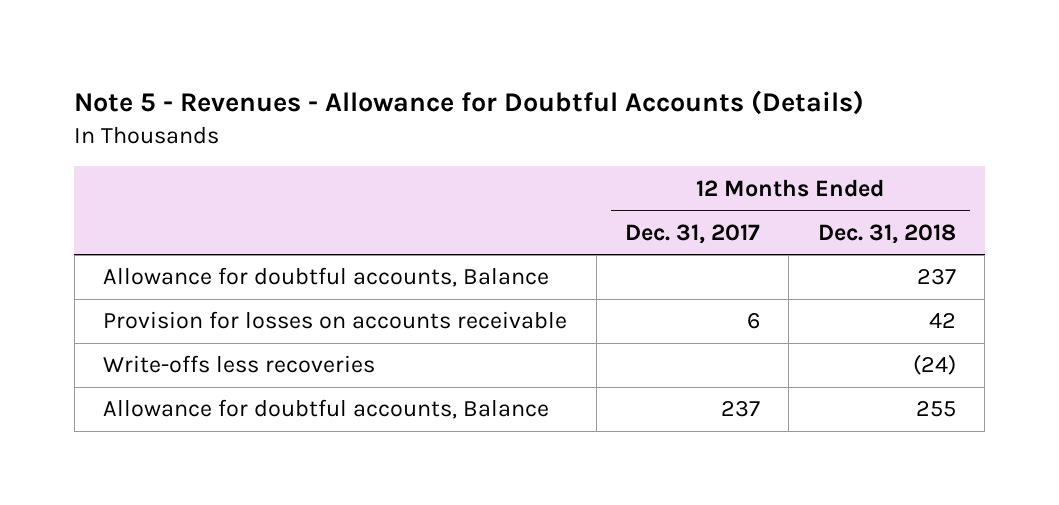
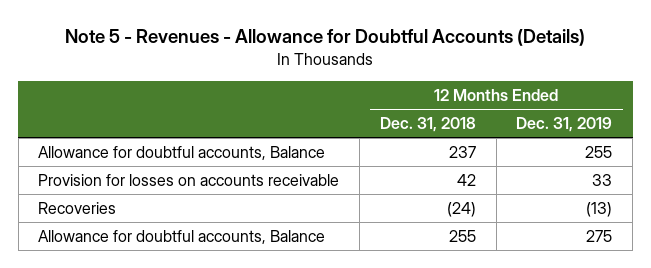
[625,223,761,244] Dec. 31, 2017 -> none
none -> [516,117,613,133] Dec. 31, 2019
[103,355,376,374] Write-offs less recoveries -> none
none -> [38,201,117,214] Recoveries

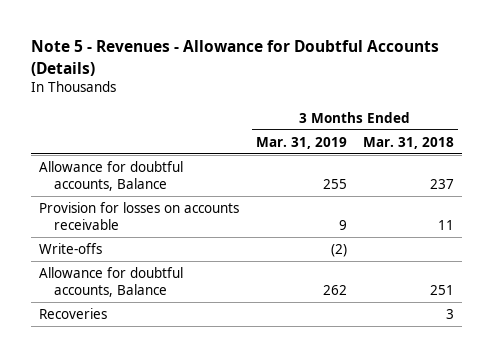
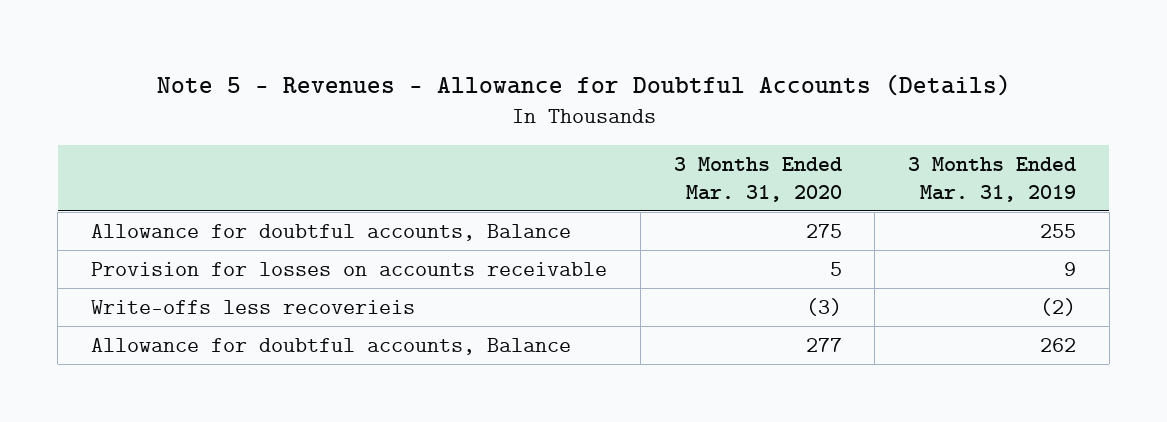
[362,136,454,149] Mar. 31, 2018 -> none
none -> [673,156,842,202] 3 Months Ended Mar. 31, 2020
[39,242,103,254] Write-offs -> [91,299,416,314] Write-offs less recoverieis
[39,307,108,319] Recoveries -> none

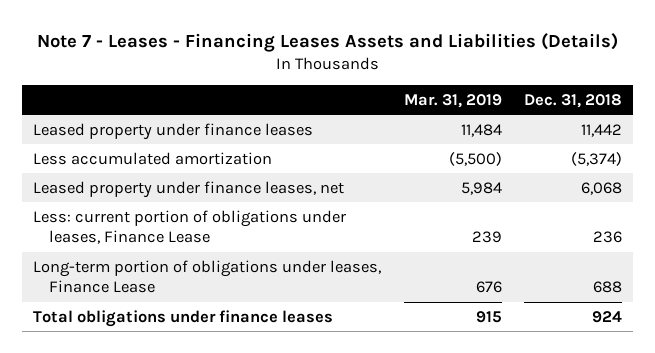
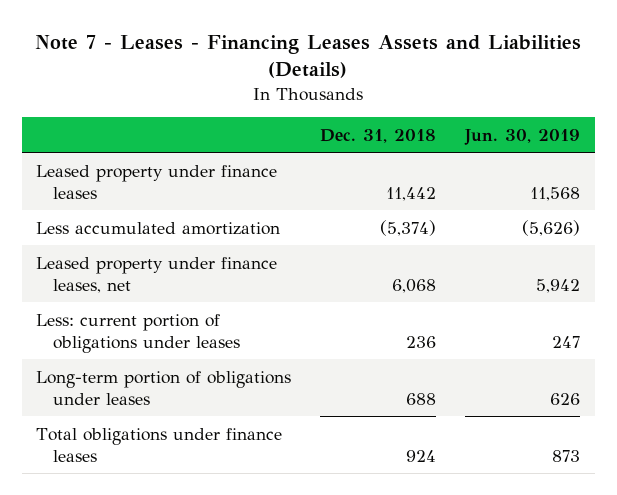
[403,93,502,108] Mar. 31, 2019 -> none
none -> [464,128,581,145] Jun. 30, 2019
[32,209,346,245] Less: current portion of obligations under leases, Finance Lease -> [36,313,241,353] Less: current portion of obligations under leases
[32,259,381,294] Long-term portion of obligations under leases, Finance Lease -> [36,370,292,405] Long-term portion of obligations under leases

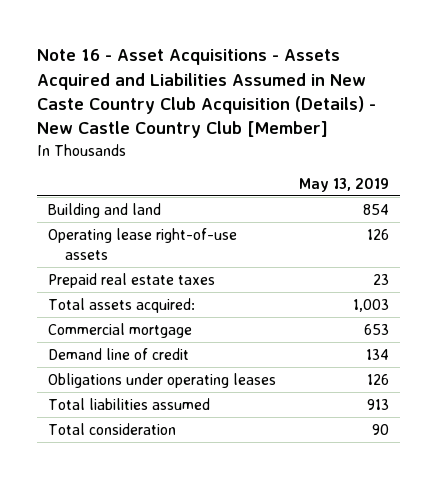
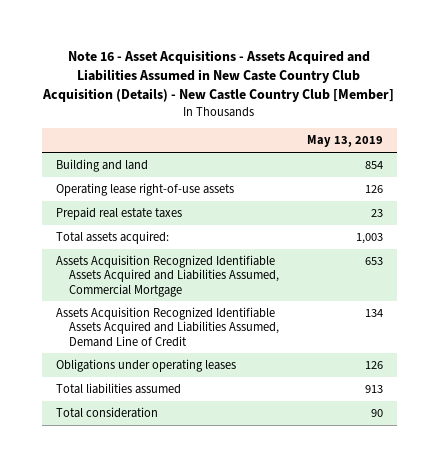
[48,322,193,338] Commercial mortgage -> [55,254,279,297] Assets Acquisition Recognized Identifiable Assets Acquired and Liabilities Assumed, Commercial Mortgage
[48,347,190,360] Demand line of credit -> [55,306,279,347] Assets Acquisition Recognized Identifiable Assets Acquired and Liabilities Assumed, Demand Line of Credit

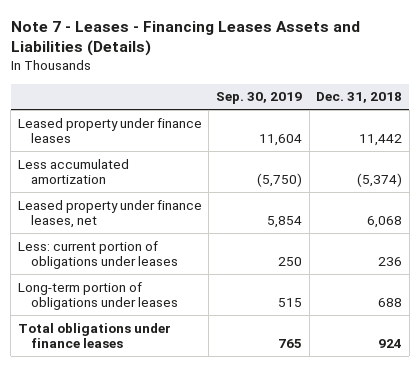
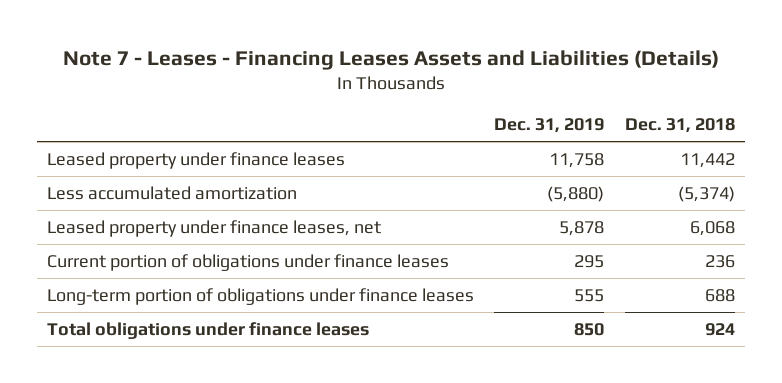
[215,92,302,105] Sep. 30, 2019 -> none
none -> [494,118,605,134] Dec. 31, 2019
[17,240,179,270] Less: current portion of obligations under leases -> [46,253,449,271] Current portion of obligations under finance leases
[17,281,179,311] Long-term portion of obligations under leases -> [46,287,474,305] Long-term portion of obligations under finance leases

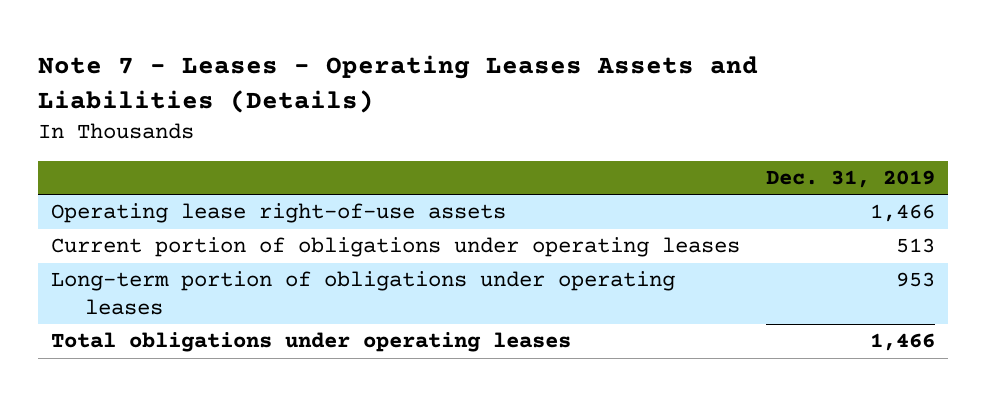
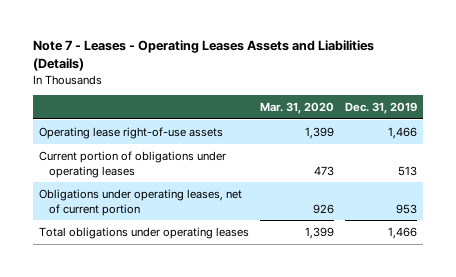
none -> [260,101,335,114] Mar. 31, 2020
[51,271,676,315] Long-term portion of obligations under operating leases -> [38,188,242,216] Obligations under operating leases, net of current portion

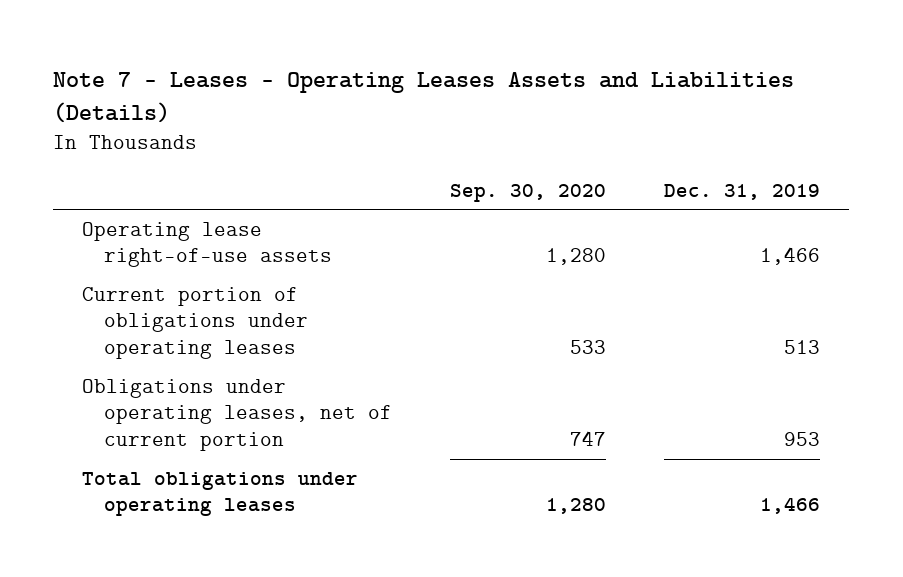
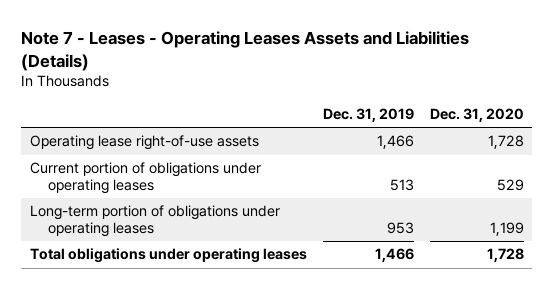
[449,183,606,202] Sep. 30, 2020 -> none
none -> [430,108,525,123] Dec. 31, 2020
[82,378,392,451] Obligations under operating leases, net of current portion -> [29,205,280,238] Long-term portion of obligations under operating leases

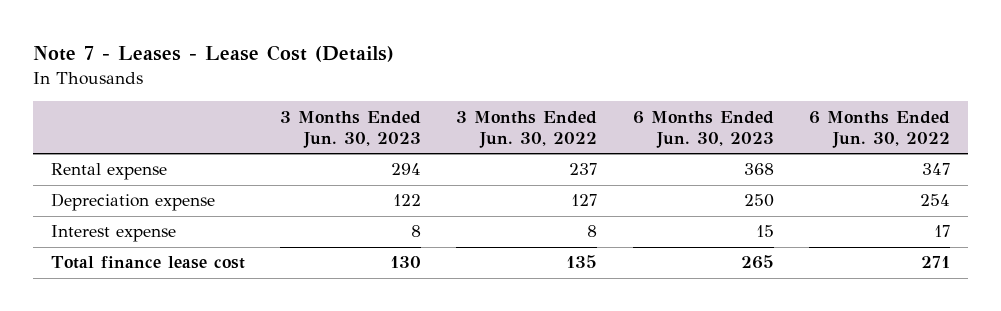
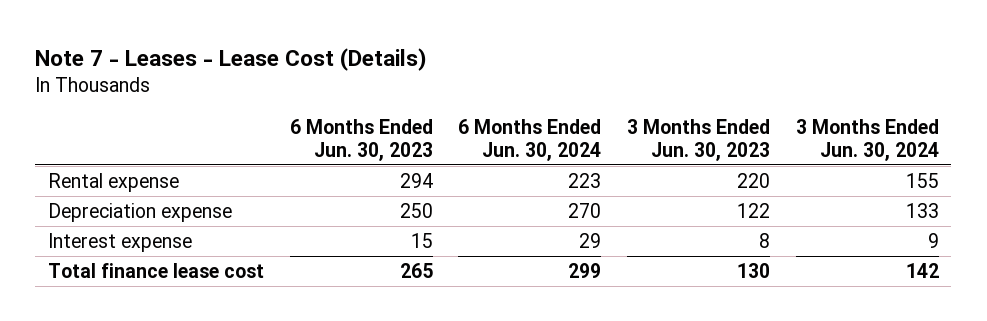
[456,110,598,148] 3 Months Ended Jun. 30, 2022 -> none
[809,110,951,148] 6 Months Ended Jun. 30, 2022 -> none
none -> [458,118,602,161] 6 Months Ended Jun. 30, 2024
none -> [795,118,939,161] 3 Months Ended Jun. 30, 2024
[391,163,422,176] 294 -> [736,173,770,189] 220
[743,163,774,176] 368 -> [399,173,433,189] 294

